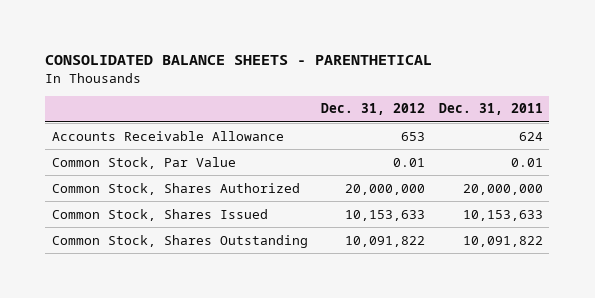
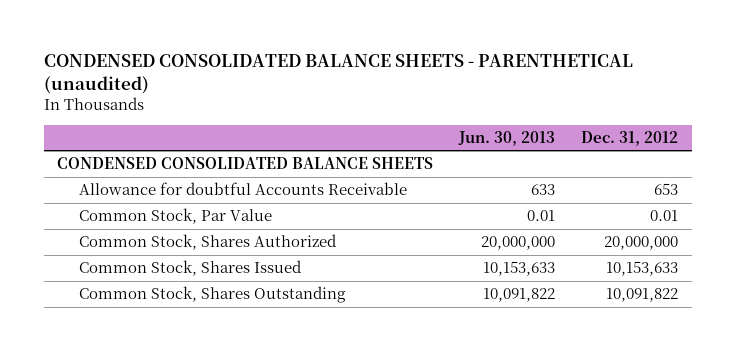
[45,55,433,66] CONSOLIDATED BALANCE SHEETS - PARENTHETICAL -> [43,53,633,94] CONDENSED CONSOLIDATED BALANCE SHEETS - PARENTHETICAL (unaudited)
[438,103,543,116] Dec. 31, 2011 -> none
none -> [458,131,556,147] Jun. 30, 2013
none -> [56,157,433,170] CONDENSED CONSOLIDATED BALANCE SHEETS
[51,130,284,141] Accounts Receivable Allowance -> [79,182,408,196] Allowance for doubtful Accounts Receivable

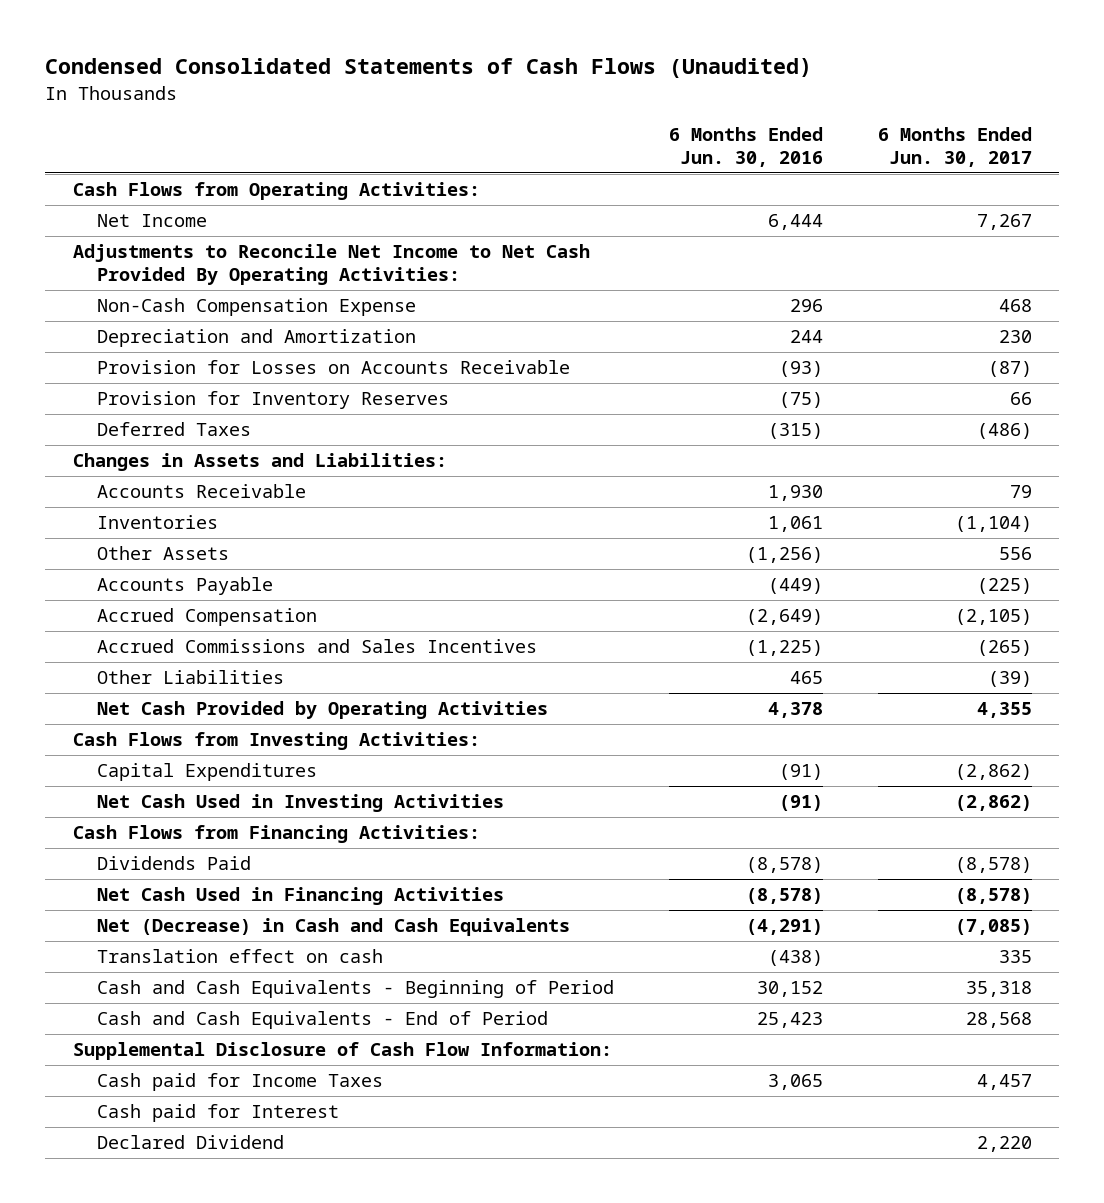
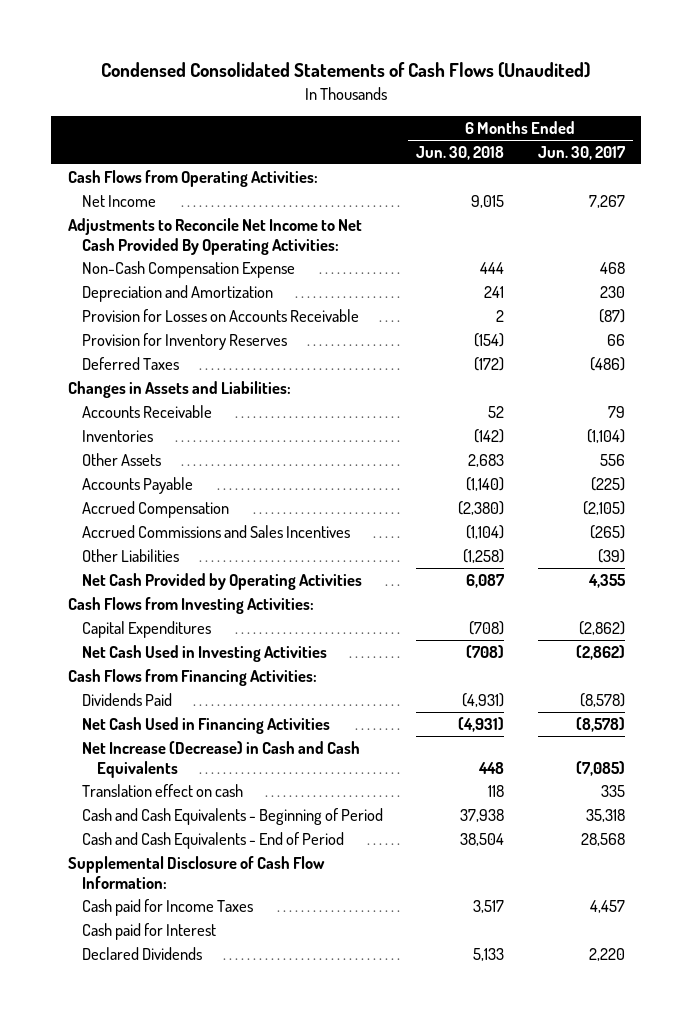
[668,126,823,167] 6 Months Ended Jun. 30, 2016 -> none
none -> [416,146,505,161] Jun. 30, 2018
[96,918,570,937] Net (Decrease) in Cash and Cash Equivalents -> [82,741,361,778] Net Increase (Decrease) in Cash and Cash Equivalents
[96,1135,284,1150] Declared Dividend -> [82,947,203,961] Declared Dividends

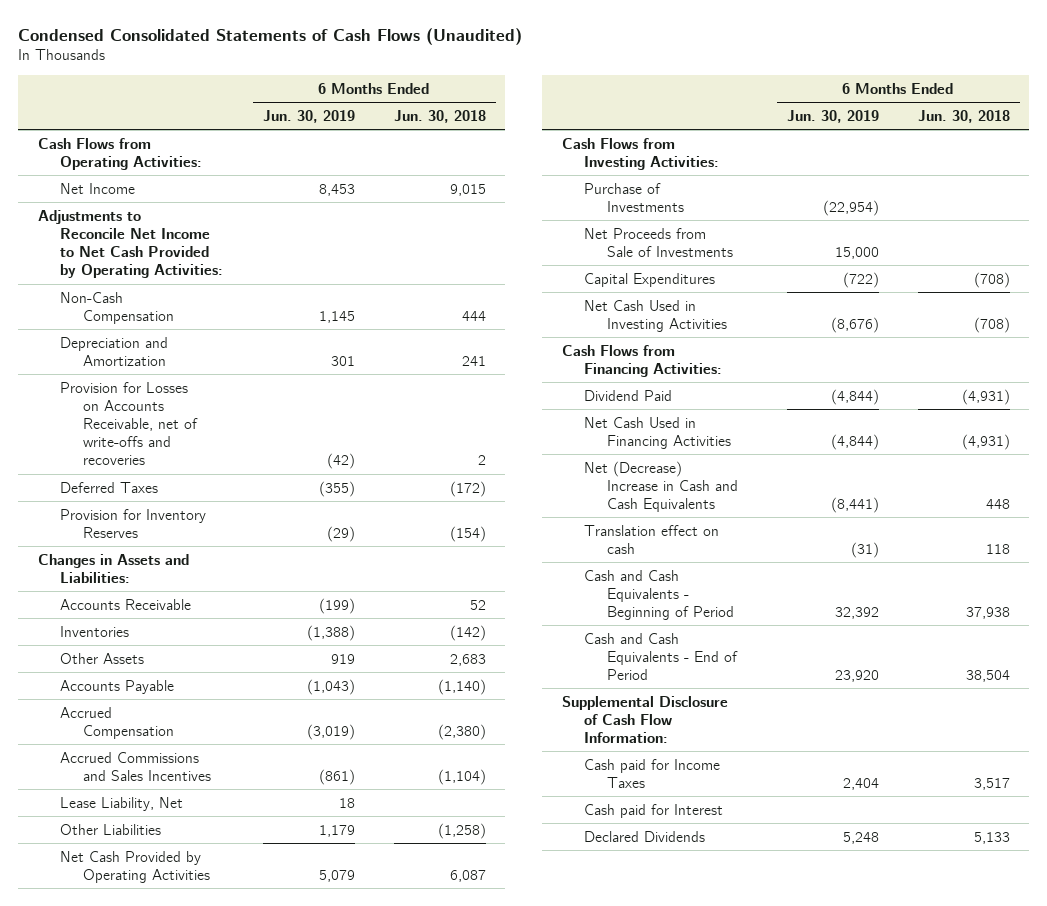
[537,146,626,161] Jun. 30, 2017 -> none
none -> [262,109,355,123] Jun. 30, 2019
[67,218,362,255] Adjustments to Reconcile Net Income to Net Cash Provided By Operating Activities: -> [37,209,224,278] Adjustments to Reconcile Net Income to Net Cash Provided by Operating Activities:
[82,261,296,279] Non-Cash Compensation Expense -> [60,291,174,324] Non-Cash Compensation
[82,309,360,323] Provision for Losses on Accounts Receivable -> [60,381,198,466] Provision for Losses on Accounts Receivable, net of write-offs and recoveries
[82,333,288,351] Provision for Inventory Reserves -> [60,508,207,538] Provision for Inventory Reserves
none -> [60,796,184,811] Lease Liability, Net
none -> [584,182,684,212] Purchase of Investments
none -> [584,227,733,257] Net Proceeds from Sale of Investments
[82,693,173,707] Dividends Paid -> [584,389,673,401] Dividend Paid
[82,741,361,778] Net Increase (Decrease) in Cash and Cash Equivalents -> [584,460,738,512] Net (Decrease) Increase in Cash and Cash Equivalents

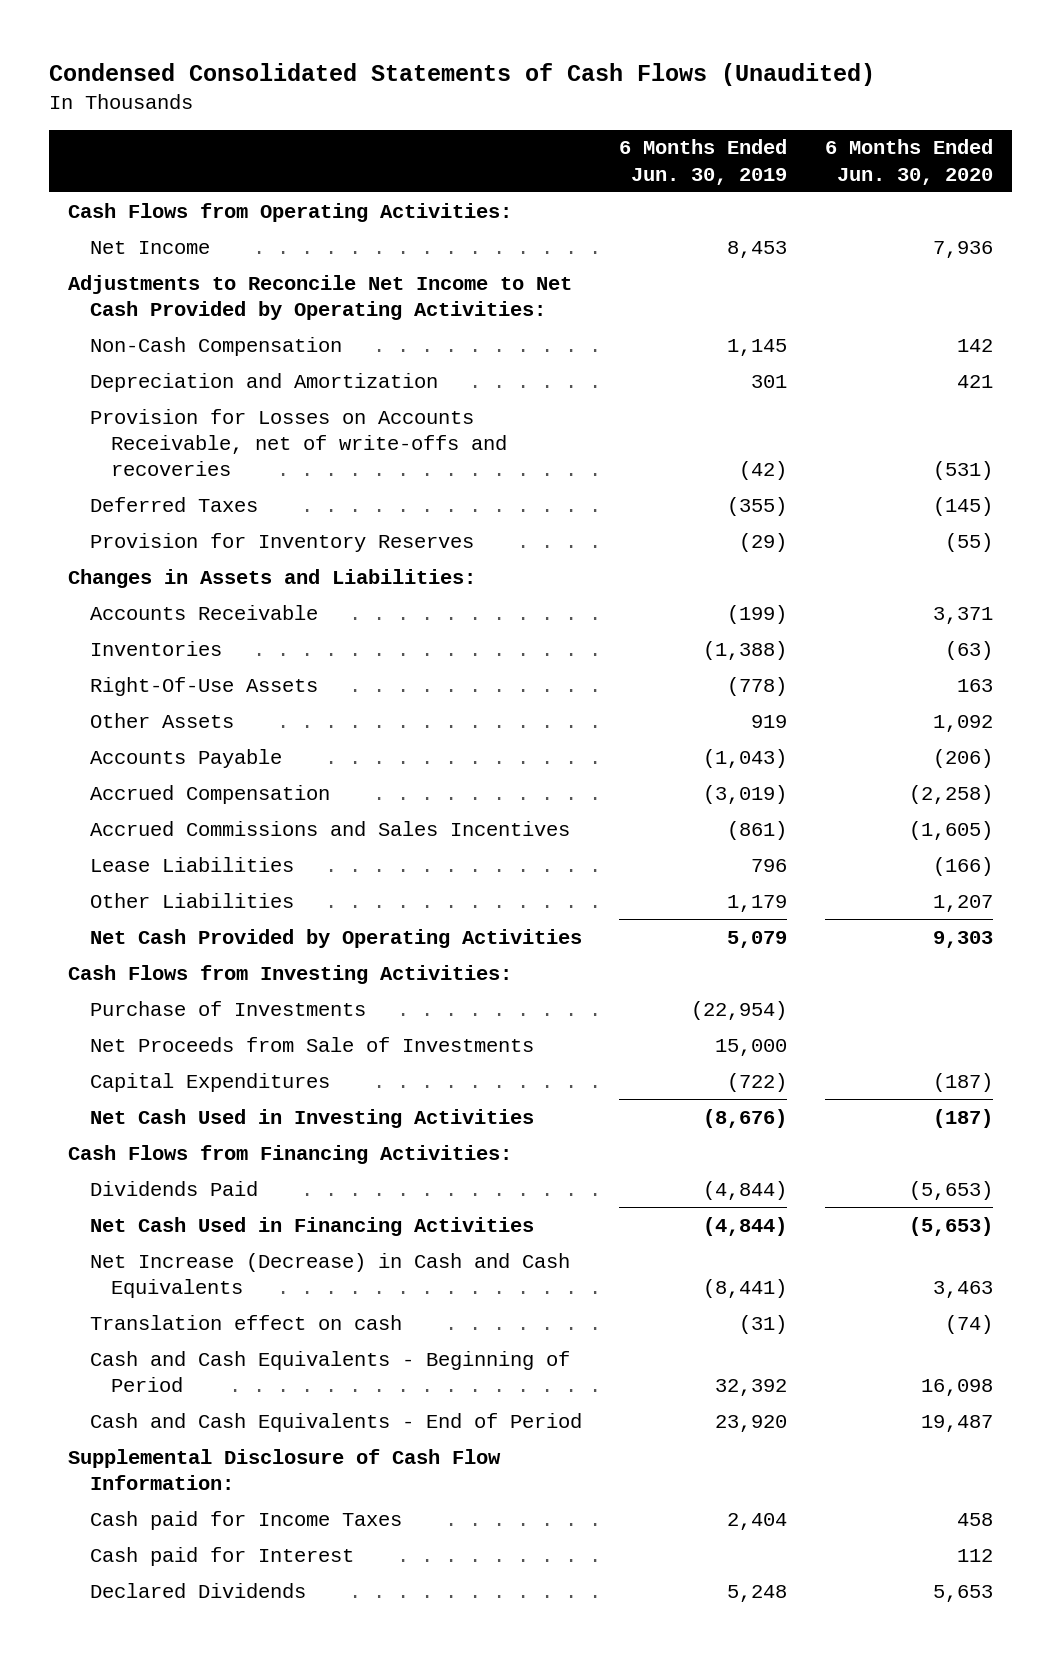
[393,109,486,123] Jun. 30, 2018 -> none
none -> [825,139,994,185] 6 Months Ended Jun. 30, 2020
none -> [89,676,318,696] Right-Of-Use Assets
[60,796,184,811] Lease Liability, Net -> [89,856,294,872] Lease Liabilities
[338,797,355,808] 18 -> [751,858,788,872] 796
[584,389,673,401] Dividend Paid -> [89,1180,258,1196] Dividends Paid
[584,460,738,512] Net (Decrease) Increase in Cash and Cash Equivalents -> [89,1252,570,1299] Net Increase (Decrease) in Cash and Cash Equivalents

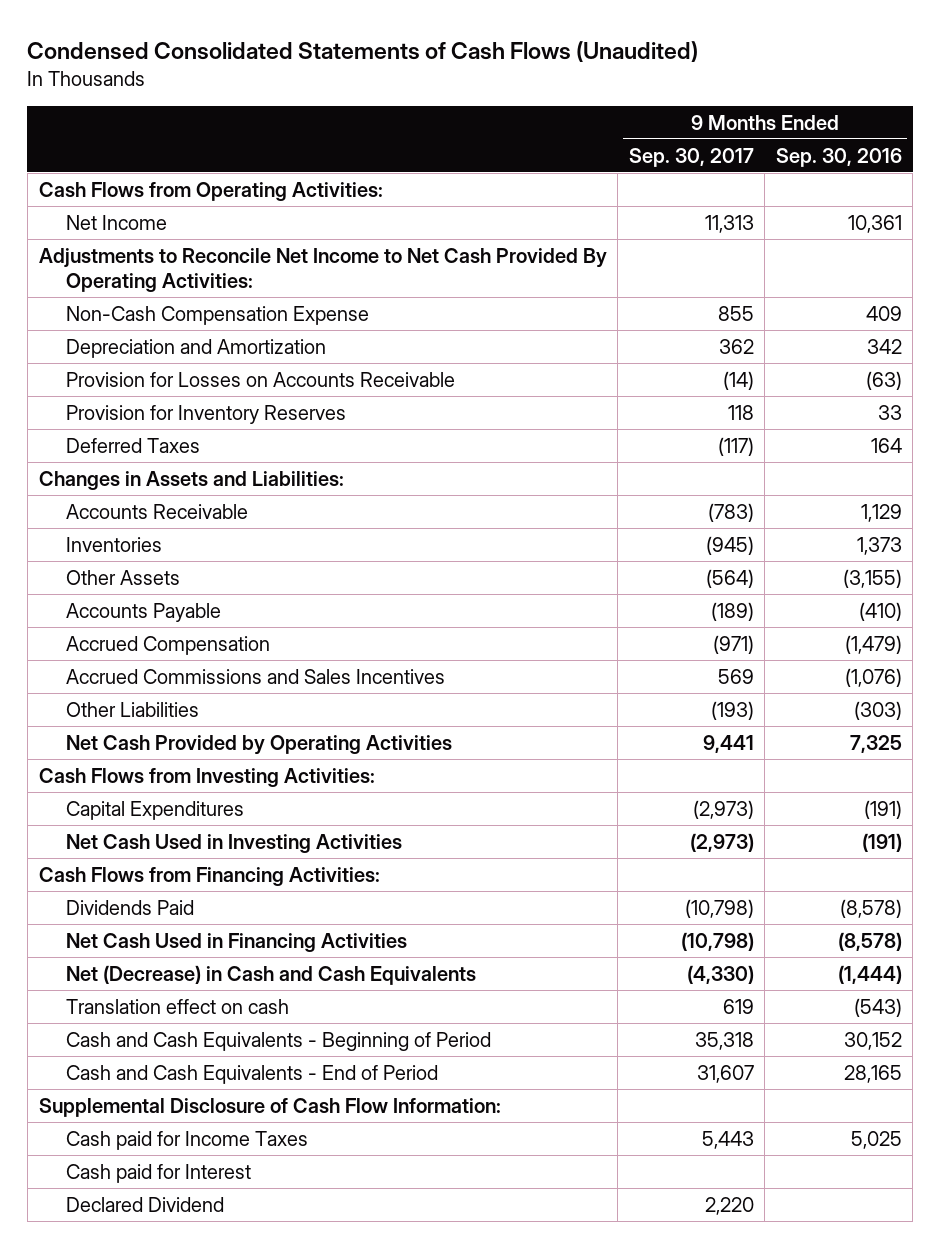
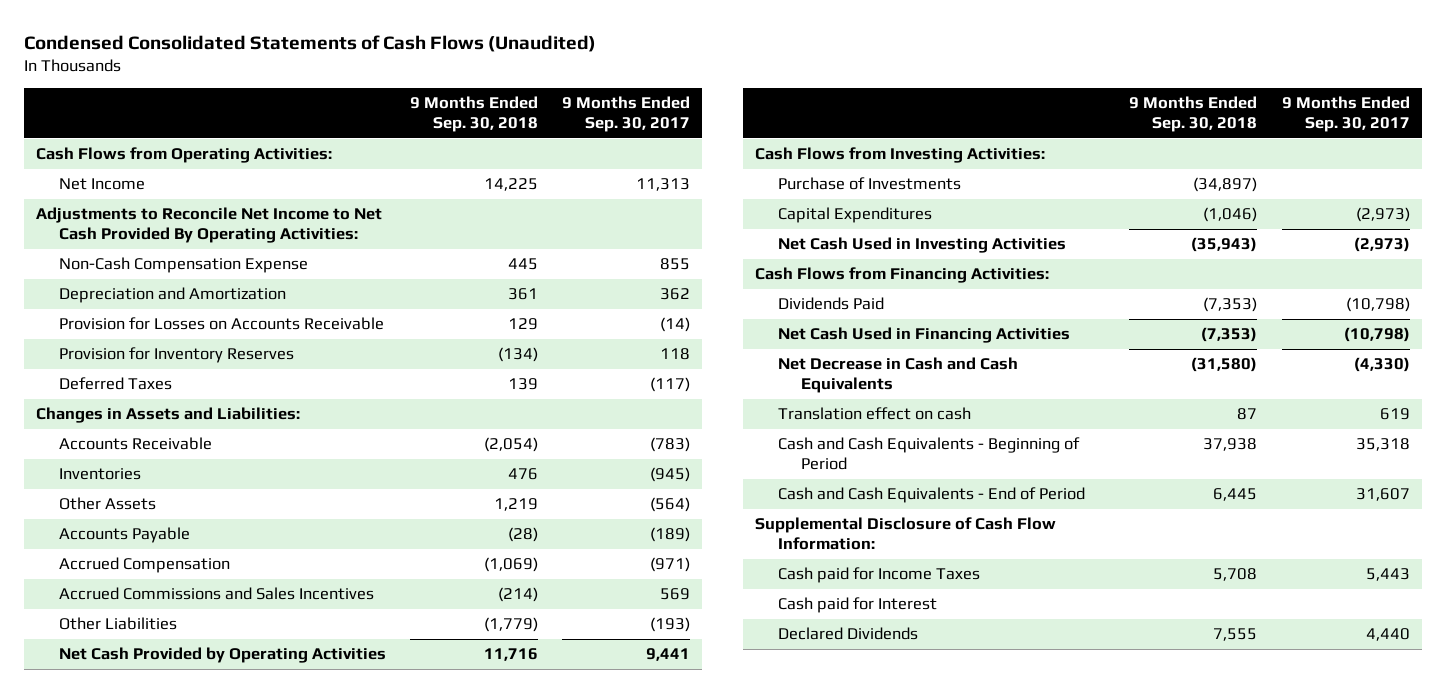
[775,147,902,167] Sep. 30, 2016 -> none
none -> [409,96,538,132] 9 Months Ended Sep. 30, 2018
none -> [778,177,962,191] Purchase of Investments
[65,964,476,985] Net (Decrease) in Cash and Cash Equivalents -> [778,357,1019,394] Net Decrease in Cash and Cash Equivalents
[65,1196,224,1212] Declared Dividend -> [778,627,919,641] Declared Dividends
[704,1196,754,1215] 2,220 -> [1365,628,1410,642] 4,440

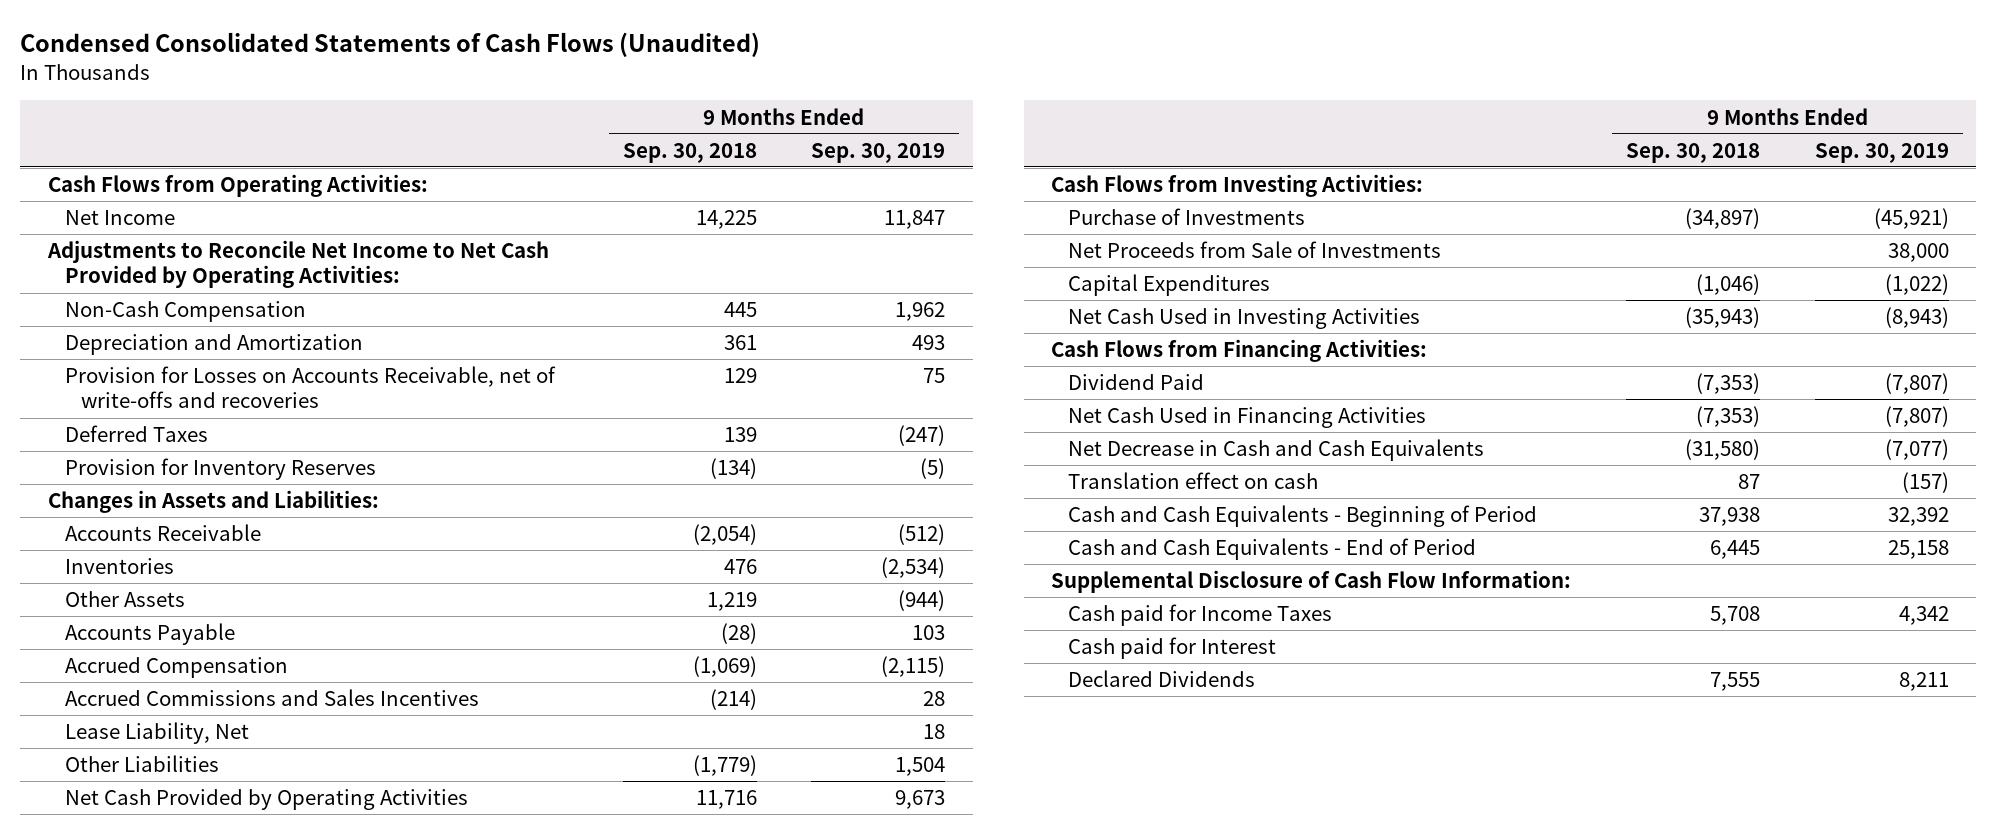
[562,96,691,132] 9 Months Ended Sep. 30, 2017 -> none
none -> [811,142,946,163] Sep. 30, 2019
[35,207,382,244] Adjustments to Reconcile Net Income to Net Cash Provided By Operating Activities: -> [46,240,549,289] Adjustments to Reconcile Net Income to Net Cash Provided by Operating Activities:
[58,257,308,274] Non-Cash Compensation Expense -> [64,301,306,323] Non-Cash Compensation
[58,317,384,331] Provision for Losses on Accounts Receivable -> [64,366,556,409] Provision for Losses on Accounts Receivable, net of write-offs and recoveries
[58,347,294,364] Provision for Inventory Reserves -> [64,458,376,481] Provision for Inventory Reserves
none -> [64,722,249,745] Lease Liability, Net
none -> [1068,241,1442,259] Net Proceeds from Sale of Investments
[778,297,885,311] Dividends Paid -> [1068,374,1205,391] Dividend Paid

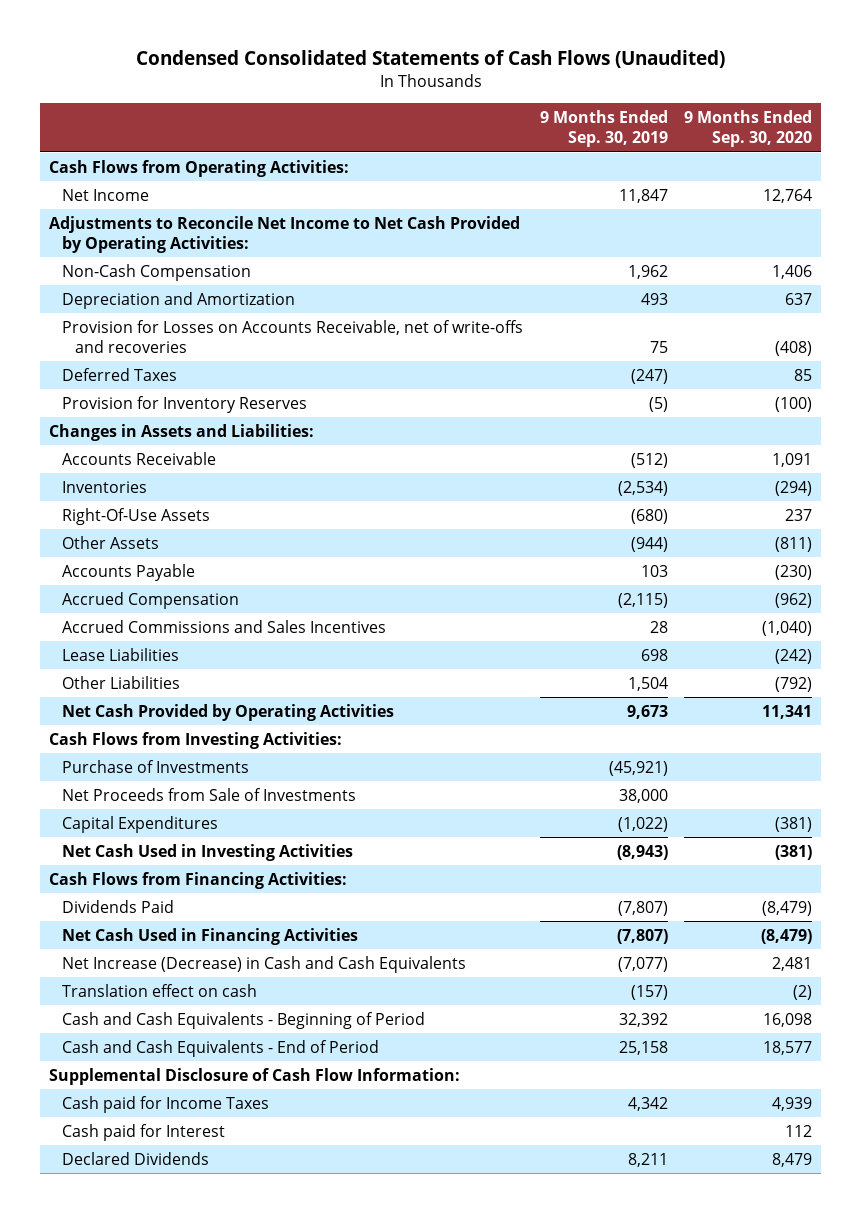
[622,142,757,163] Sep. 30, 2018 -> none
none -> [684,110,813,148] 9 Months Ended Sep. 30, 2020
none -> [61,507,210,525] Right-Of-Use Assets
[64,722,249,745] Lease Liability, Net -> [61,647,179,661] Lease Liabilities
[923,724,946,740] 18 -> [640,648,668,661] 698
[1068,374,1205,391] Dividend Paid -> [61,899,174,913] Dividends Paid
[1068,439,1485,462] Net Decrease in Cash and Cash Equivalents -> [61,955,466,973] Net Increase (Decrease) in Cash and Cash Equivalents

